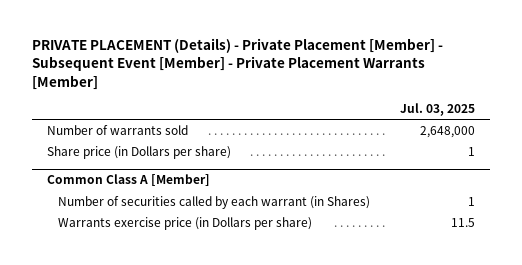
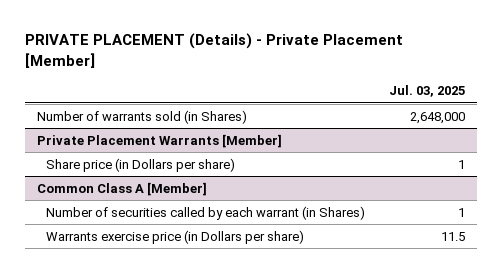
[31,37,443,90] PRIVATE PLACEMENT (Details) - Private Placement [Member] - Subsequent Event [Member] - Private Placement Warrants [Member] -> [25,33,404,68] PRIVATE PLACEMENT (Details) - Private Placement [Member]
[46,124,188,135] Number of warrants sold -> [36,109,247,124] Number of warrants sold (in Shares)
none -> [36,133,282,148] Private Placement Warrants [Member]

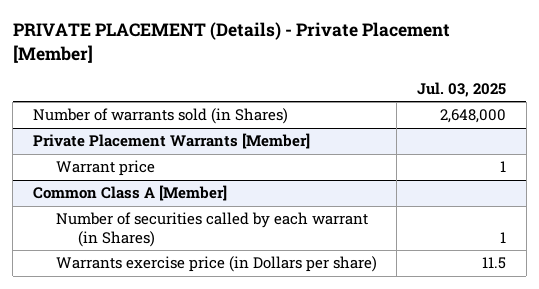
[46,157,236,172] Share price (in Dollars per share) -> none
none -> [55,160,155,177] Warrant price

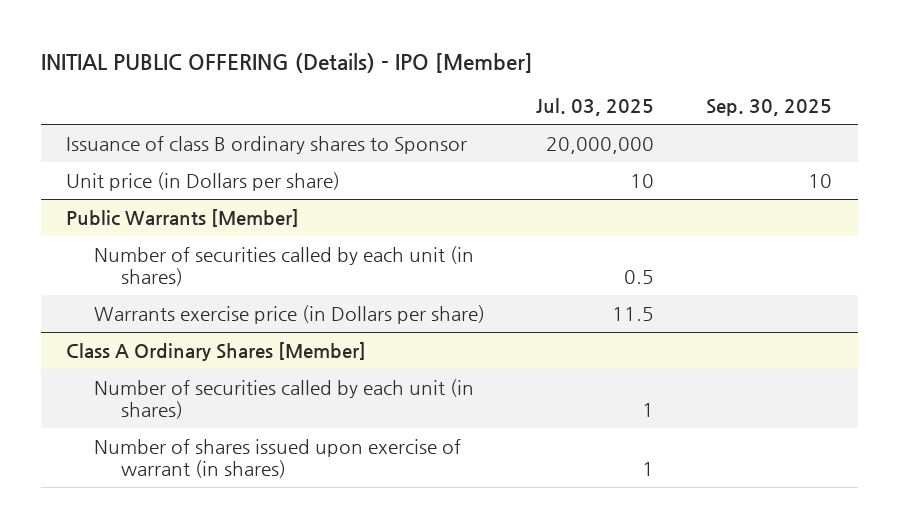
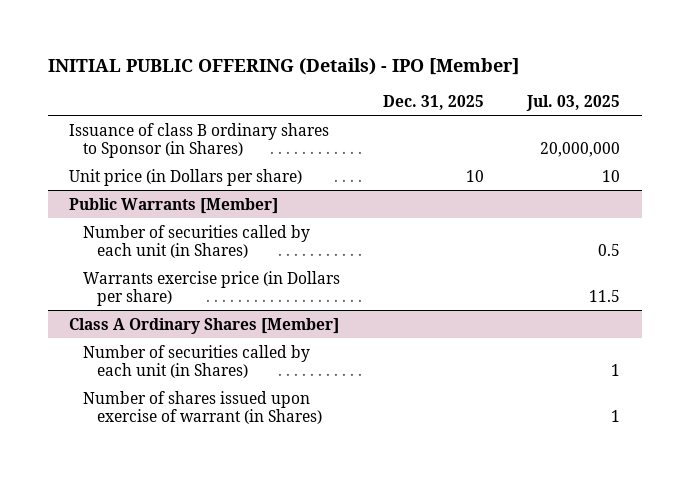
[705,99,832,117] Sep. 30, 2025 -> none
none -> [383,94,485,110] Dec. 31, 2025
[66,135,468,154] Issuance of class B ordinary shares to Sponsor -> [69,122,330,158] Issuance of class B ordinary shares to Sponsor (in Shares)
[93,245,474,286] Number of securities called by each unit (in shares) -> [83,224,311,258] Number of securities called by each unit (in Shares)
[93,378,474,419] Number of securities called by each unit (in shares) -> [83,344,311,378] Number of securities called by each unit (in Shares)
[93,438,461,478] Number of shares issued upon exercise of warrant (in shares) -> [83,390,323,424] Number of shares issued upon exercise of warrant (in Shares)

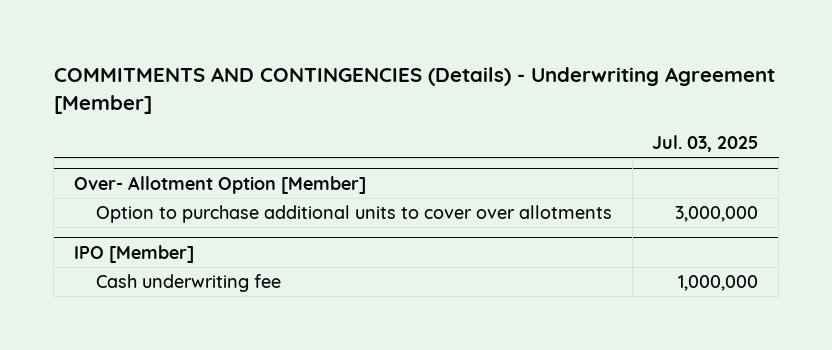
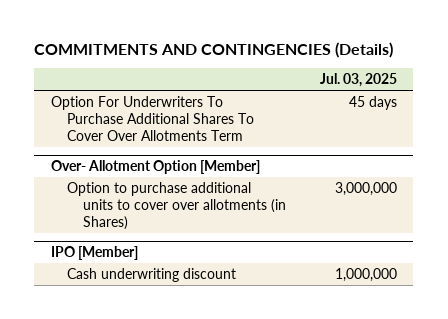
[53,66,775,114] COMMITMENTS AND CONTINGENCIES (Details) - Underwriting Agreement [Member] -> [34,42,394,59] COMMITMENTS AND CONTINGENCIES (Details)
none -> [51,95,255,141] Option For Underwriters To Purchase Additional Shares To Cover Over Allotments Term
[95,205,612,224] Option to purchase additional units to cover over allotments -> [67,181,287,230] Option to purchase additional units to cover over allotments (in Shares)
[95,274,281,293] Cash underwriting fee -> [67,267,237,282] Cash underwriting discount

